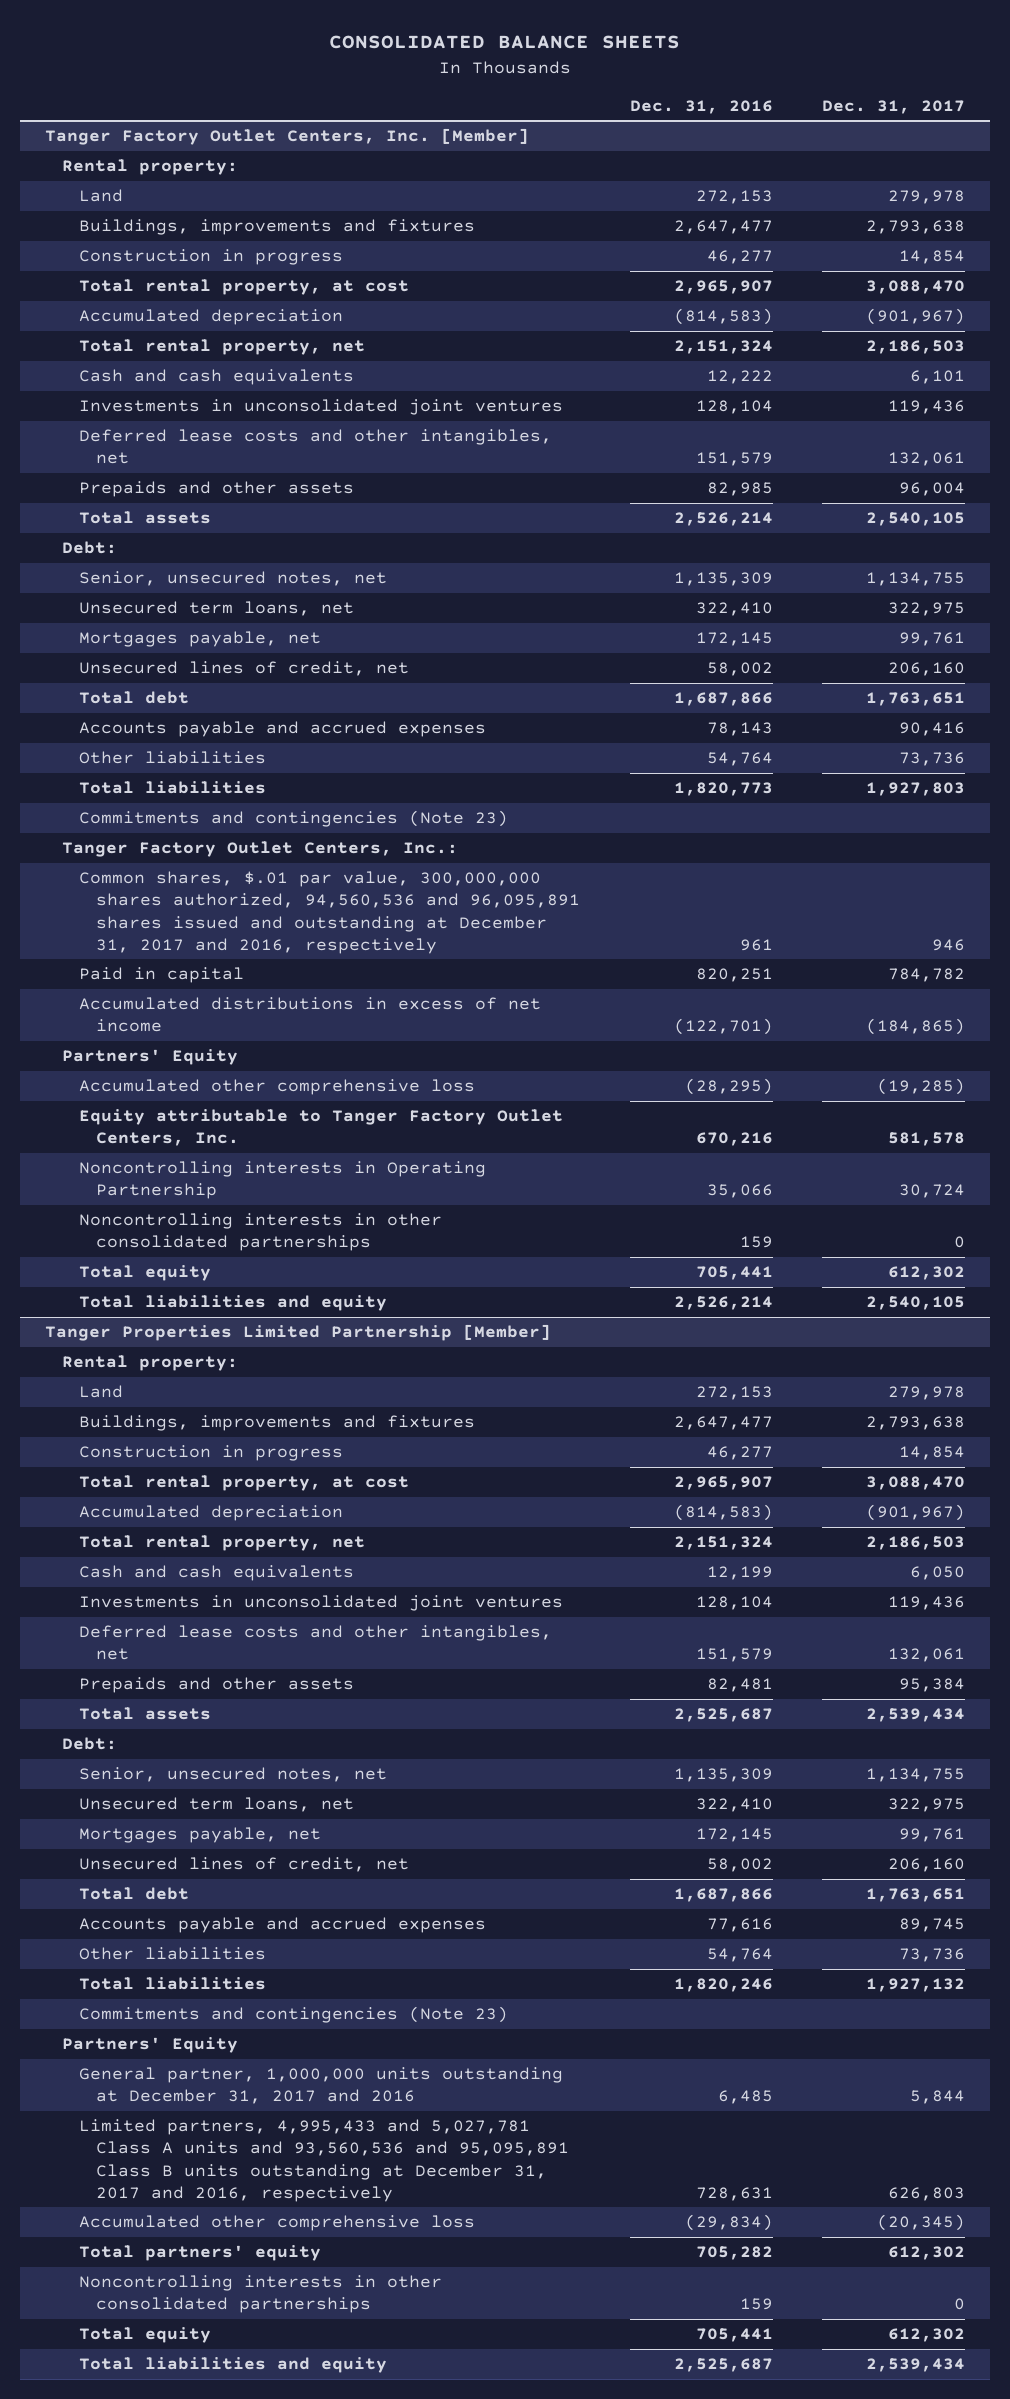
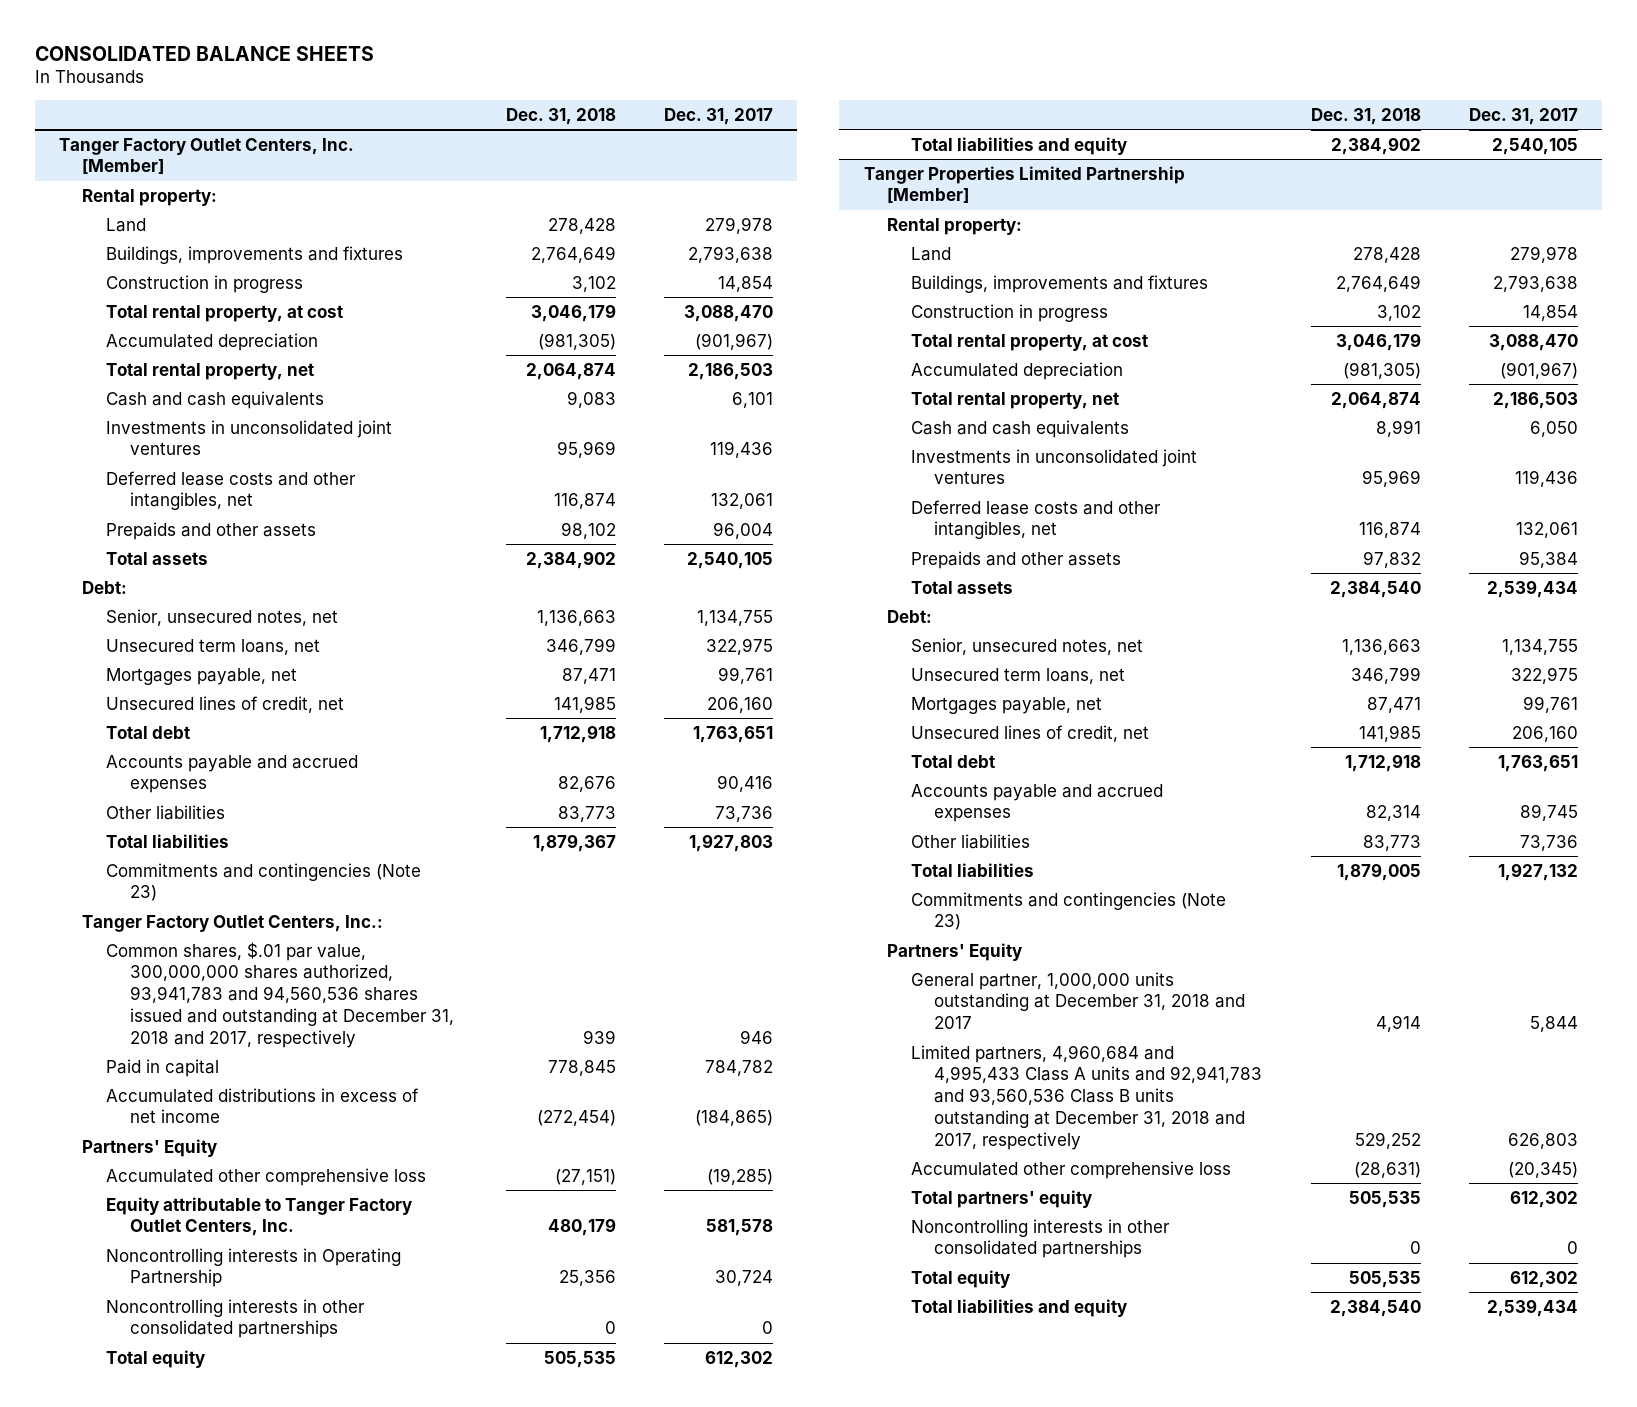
[629,99,773,114] Dec. 31, 2016 -> none
none -> [505,107,616,125] Dec. 31, 2018
[78,871,580,954] Common shares, $.01 par value, 300,000,000 shares authorized, 94,560,536 and 96,095,891 shares issued and outstanding at December 31, 2017 and 2016, respectively -> [106,941,454,1048] Common shares, $.01 par value, 300,000,000 shares authorized, 93,941,783 and 94,560,536 shares issued and outstanding at December 31, 2018 and 2017, respectively
[78,2067,563,2105] General partner, 1,000,000 units outstanding at December 31, 2017 and 2016 -> [910,971,1246,1030] General partner, 1,000,000 units outstanding at December 31, 2018 and 2017
[78,2119,569,2202] Limited partners, 4,995,433 and 5,027,781 Class A units and 93,560,536 and 95,095,891 Class B units outstanding at December 31, 2017 and 2016, respectively -> [910,1044,1263,1150] Limited partners, 4,960,684 and 4,995,433 Class A units and 92,941,783 and 93,560,536 Class B units outstanding at December 31, 2018 and 2017, respectively

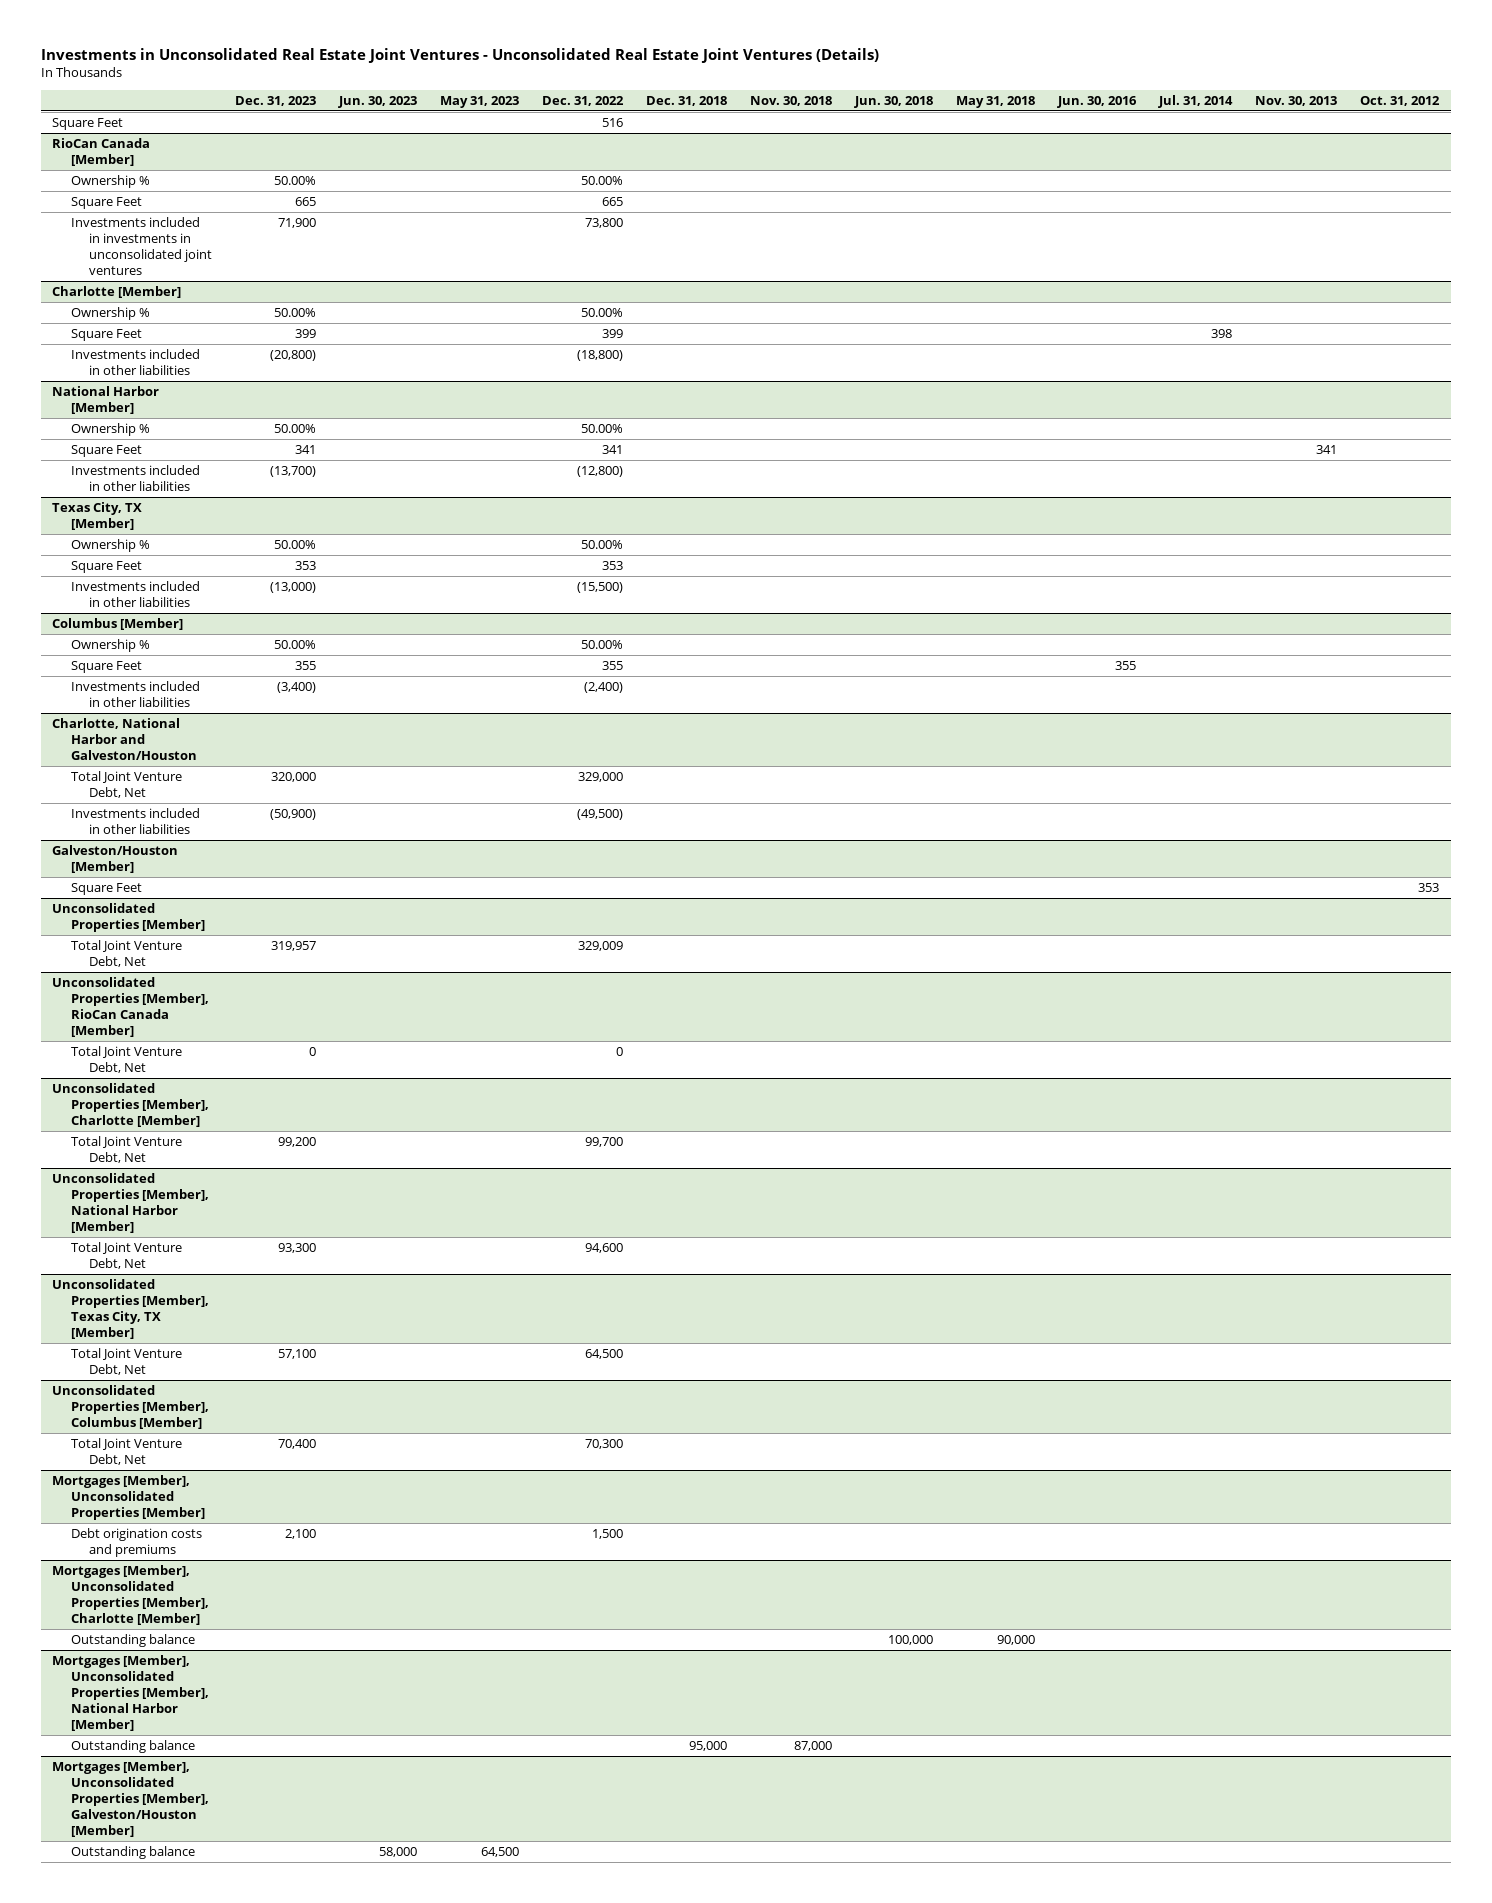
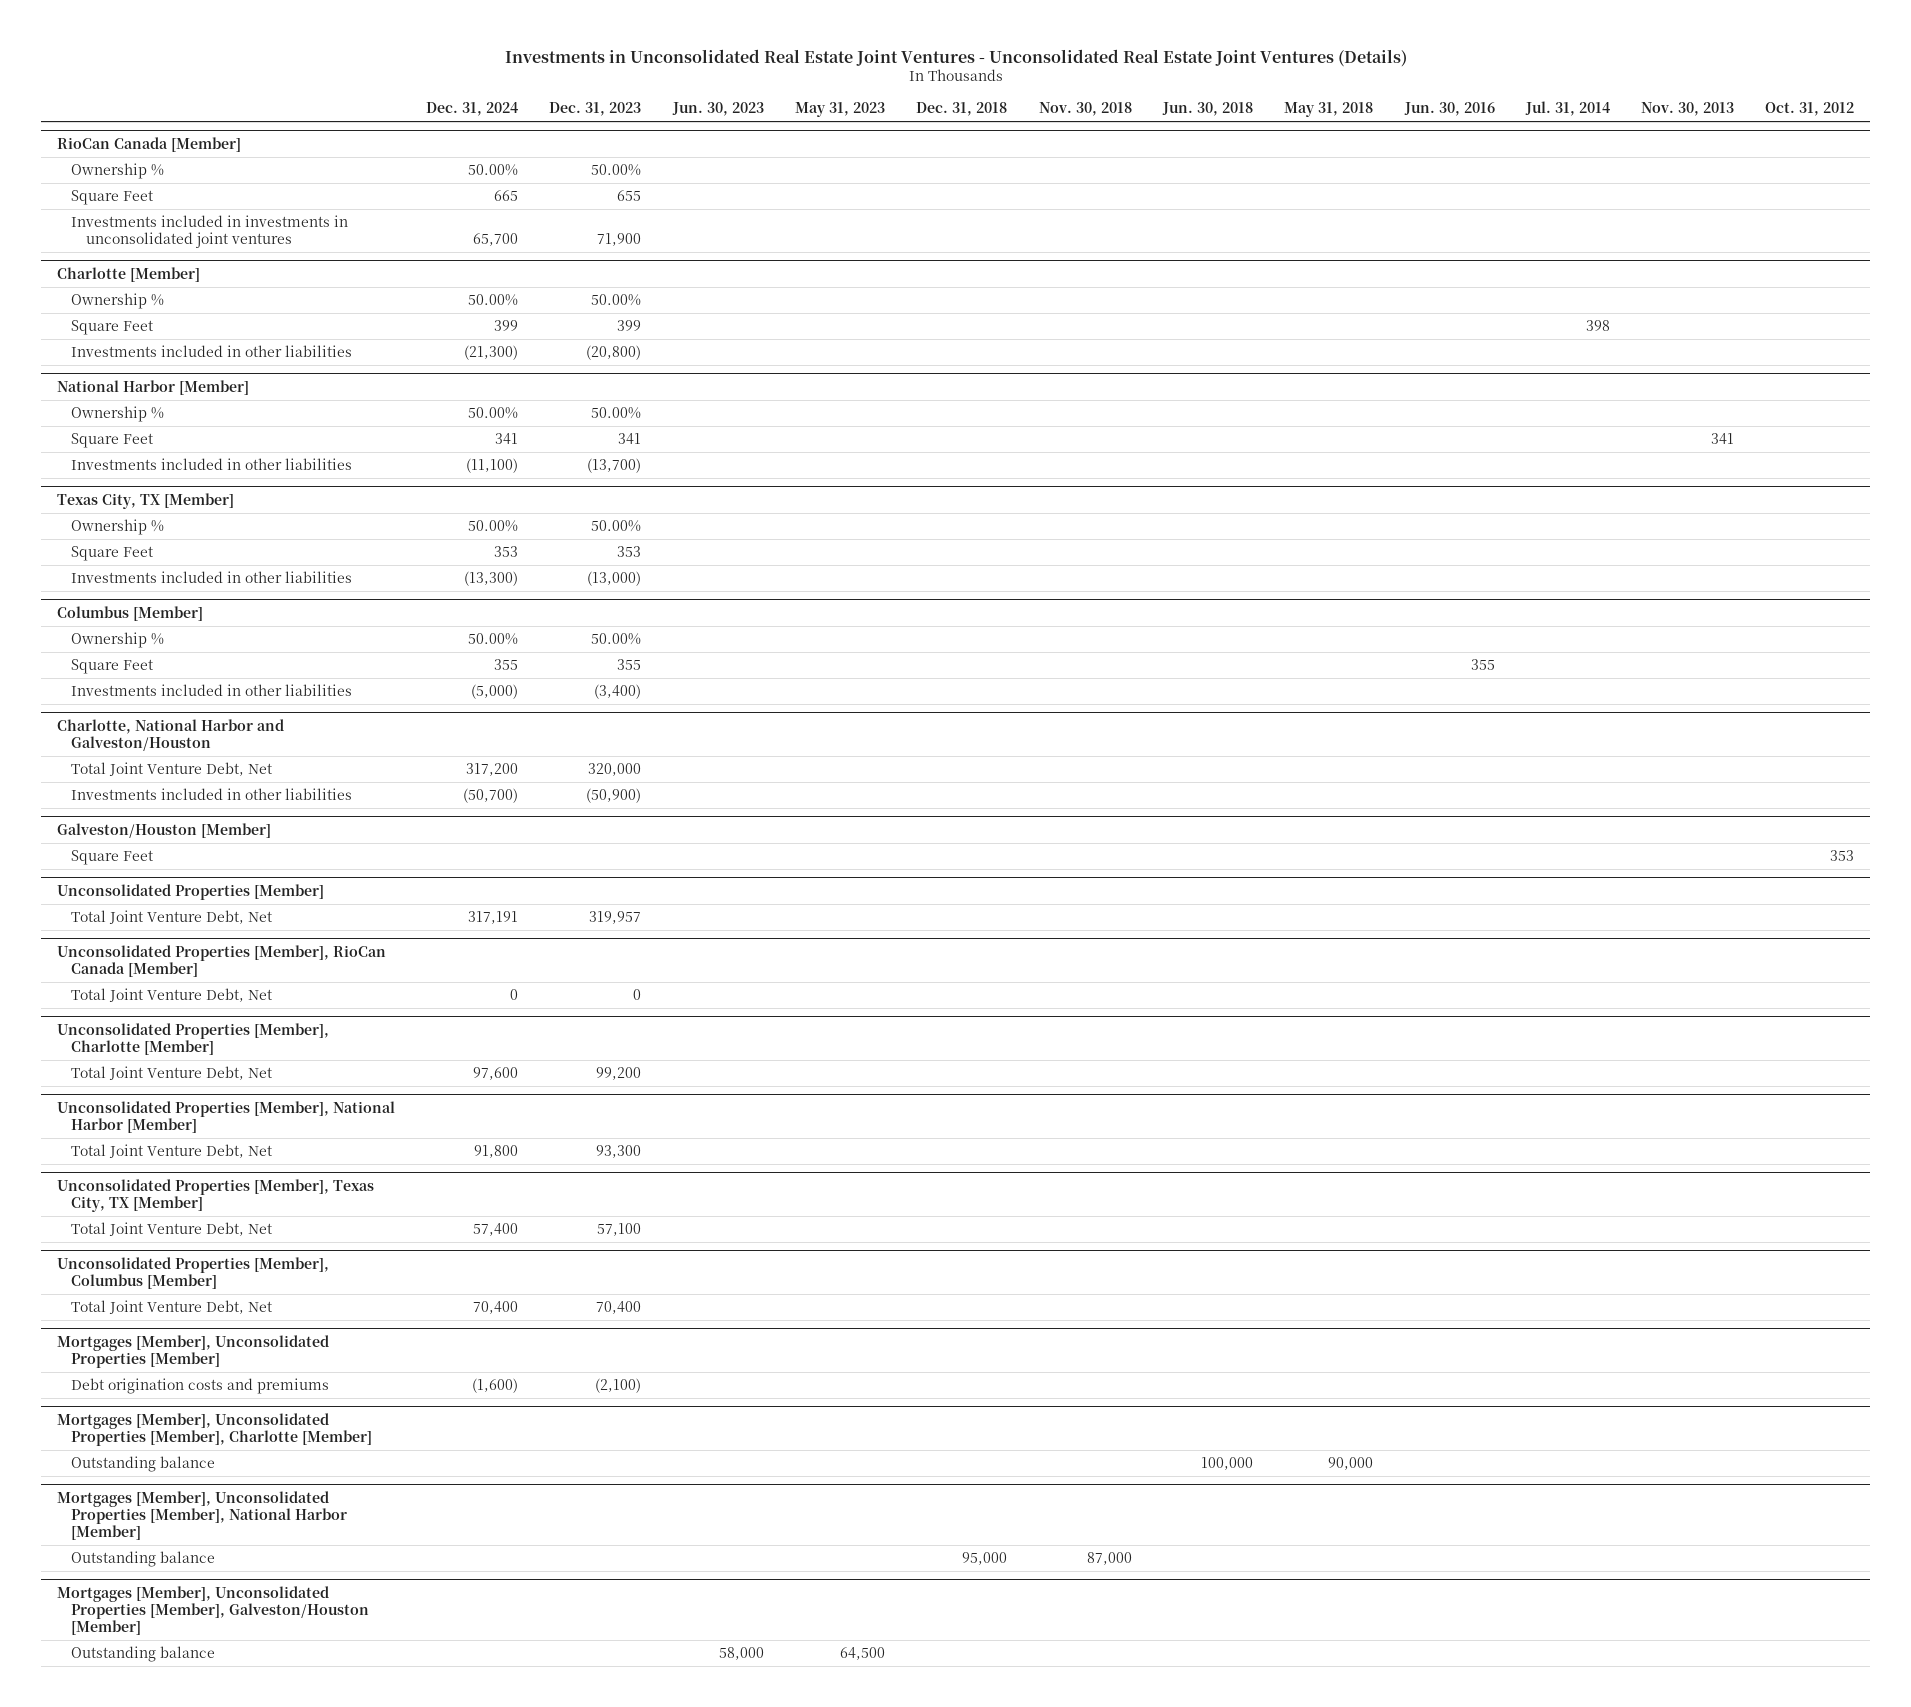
[542,95,625,106] Dec. 31, 2022 -> none
none -> [426,102,519,117] Dec. 31, 2024
[52,117,124,130] Square Feet -> none
[294,196,316,206] 665 -> [617,190,642,202] 655
[284,1528,316,1539] 2,100 -> [595,1378,642,1394] (2,100)

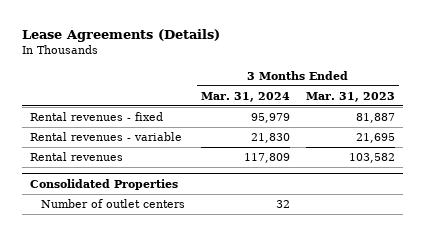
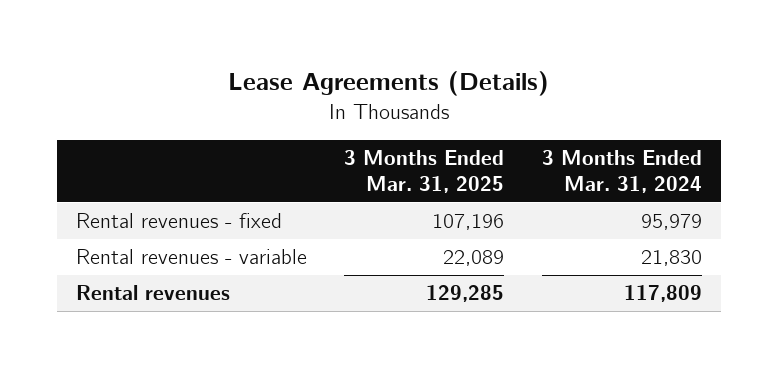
[305,91,395,102] Mar. 31, 2023 -> none
none -> [344,149,505,194] 3 Months Ended Mar. 31, 2025
[29,178,178,190] Consolidated Properties -> none
[40,199,185,209] Number of outlet centers -> none

